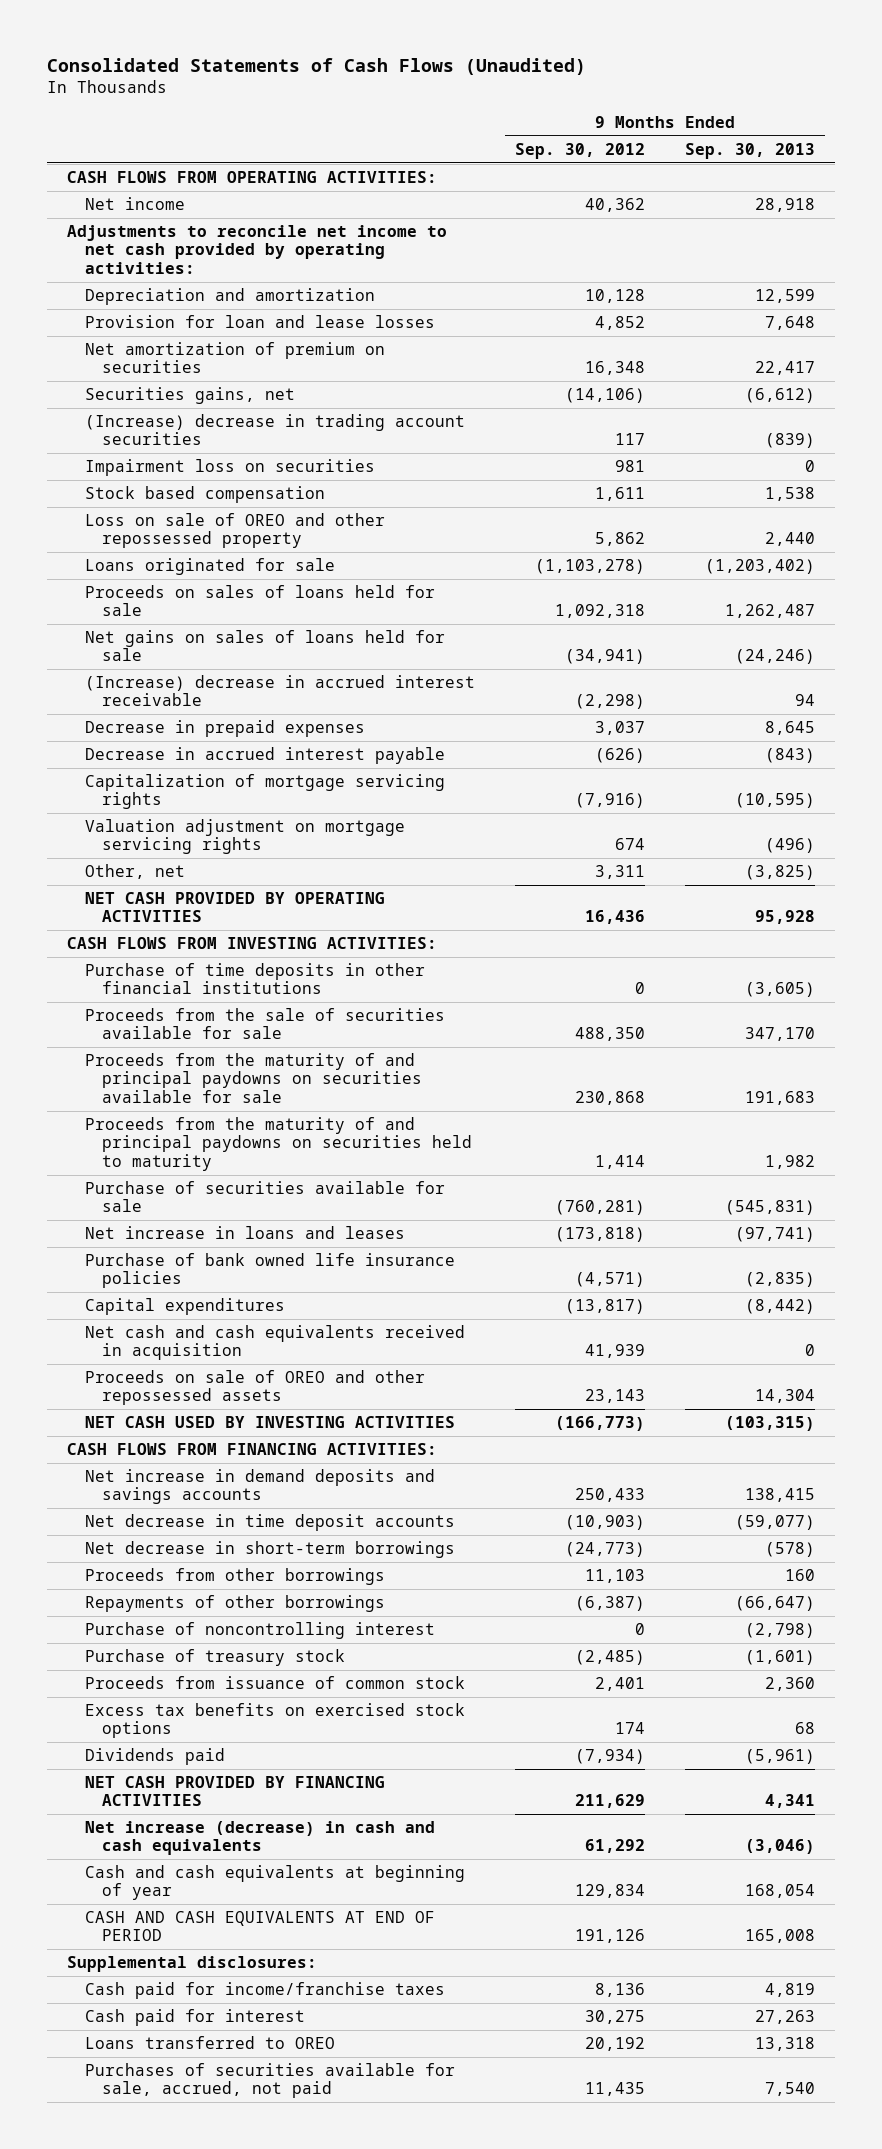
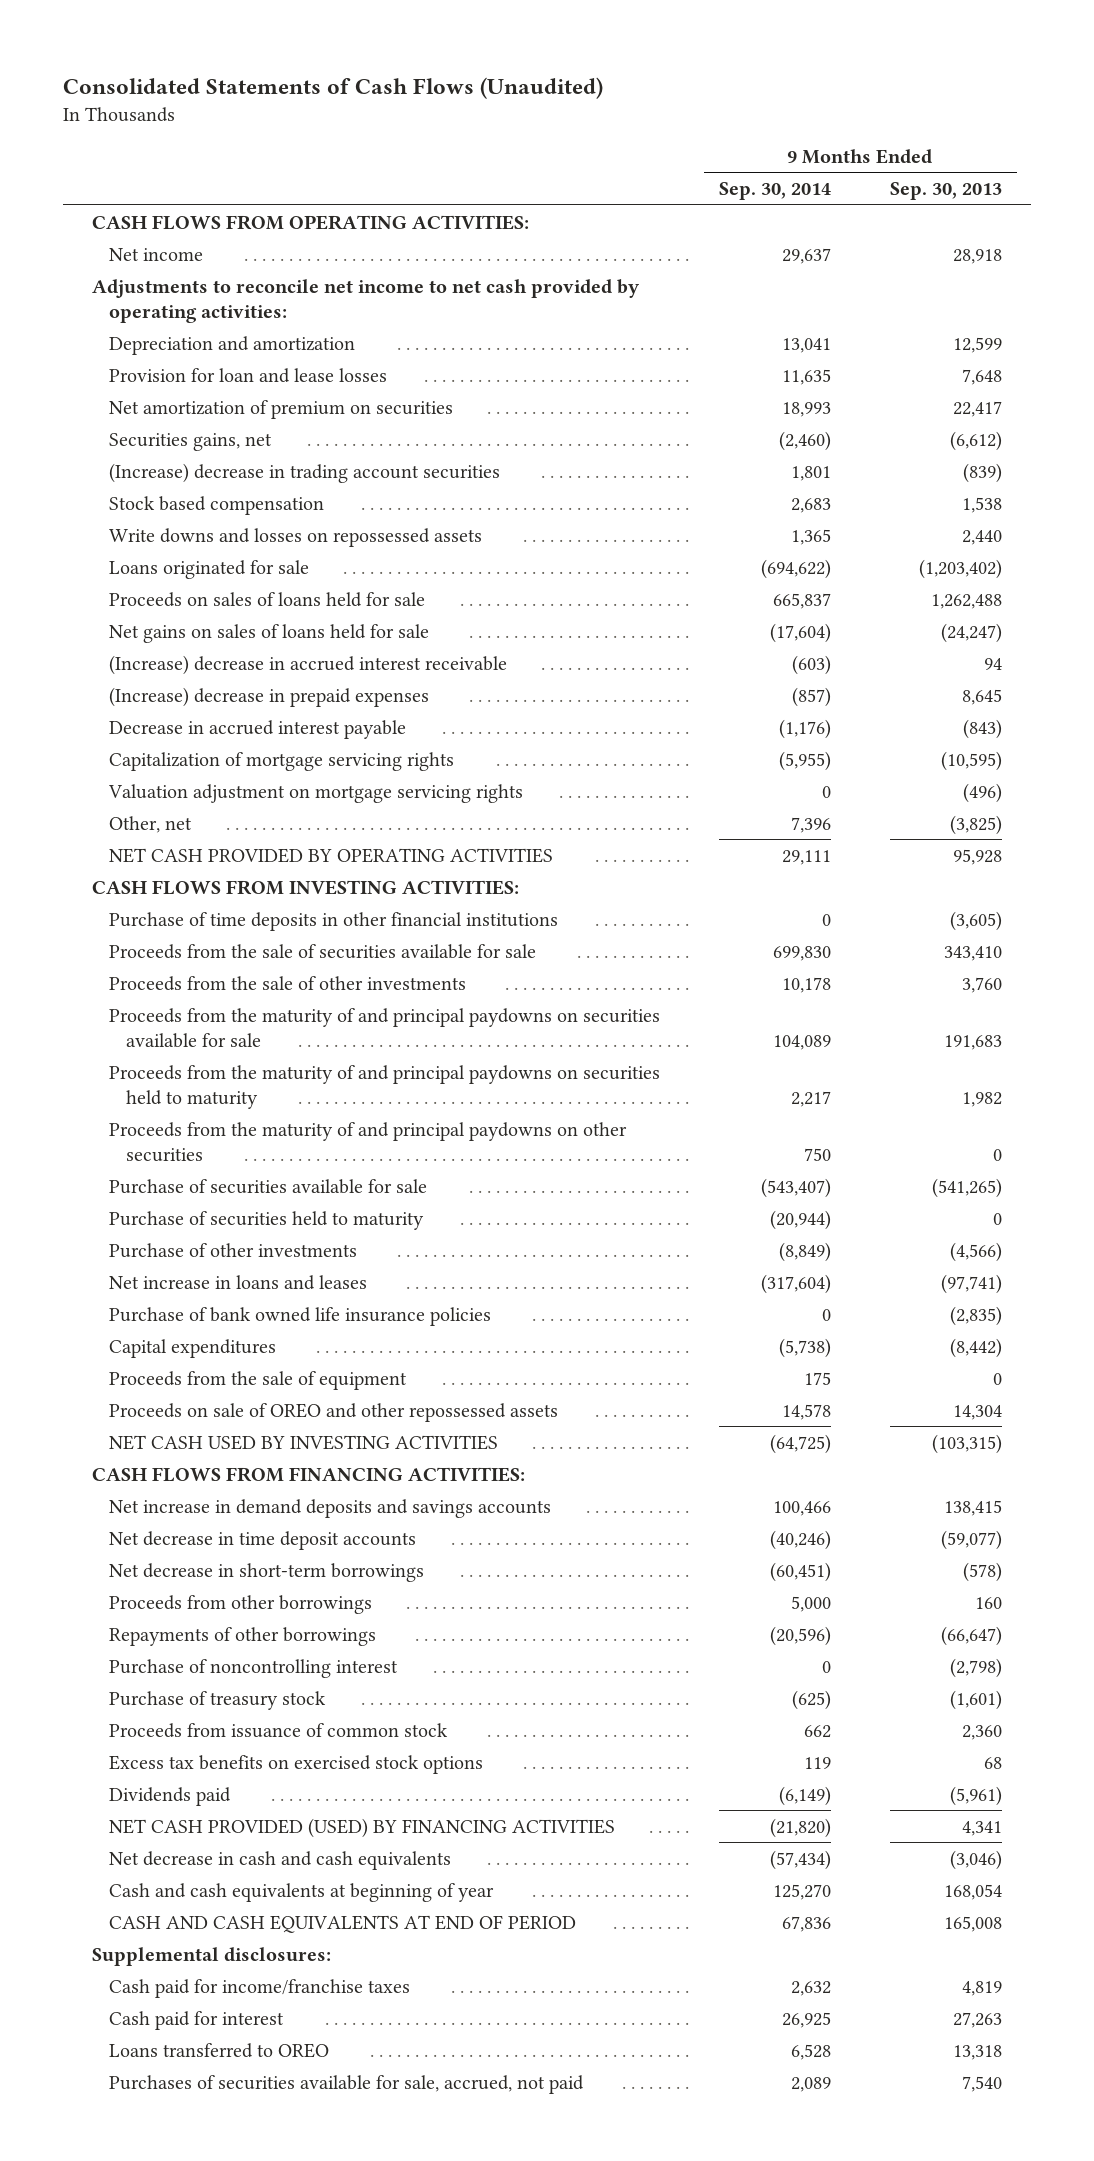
[514,142,645,159] Sep. 30, 2012 -> none
none -> [718,182,831,201] Sep. 30, 2014
[84,459,375,477] Impairment loss on securities -> none
[84,513,385,549] Loss on sale of OREO and other repossessed property -> [109,527,483,547] Write downs and losses on repossessed assets
[724,604,815,619] 1,262,487 -> [930,593,1002,609] 1,262,488
[734,649,815,665] (24,246) -> [940,622,1002,643] (24,247)
[84,720,365,738] Decrease in prepaid expenses -> [109,686,430,707] (Increase) decrease in prepaid expenses
[744,1027,815,1042] 347,170 -> [943,945,1002,961] 343,410
none -> [109,975,467,991] Proceeds from the sale of other investments
none -> [109,1121,628,1162] Proceeds from the maturity of and principal paydowns on other securities
[724,1200,815,1216] (545,831) -> [931,1177,1002,1198] (541,265)
none -> [109,1210,425,1230] Purchase of securities held to maturity
none -> [109,1242,358,1258] Purchase of other investments
[84,1325,465,1361] Net cash and cash equivalents received in acquisition -> none
none -> [109,1370,408,1390] Proceeds from the sale of equipment
[84,1776,385,1807] NET CASH PROVIDED BY FINANCING ACTIVITIES -> [109,1817,616,1838] NET CASH PROVIDED (USED) BY FINANCING ACTIVITIES
[84,1821,435,1856] Net increase (decrease) in cash and cash equivalents -> [109,1850,452,1870] Net decrease in cash and cash equivalents

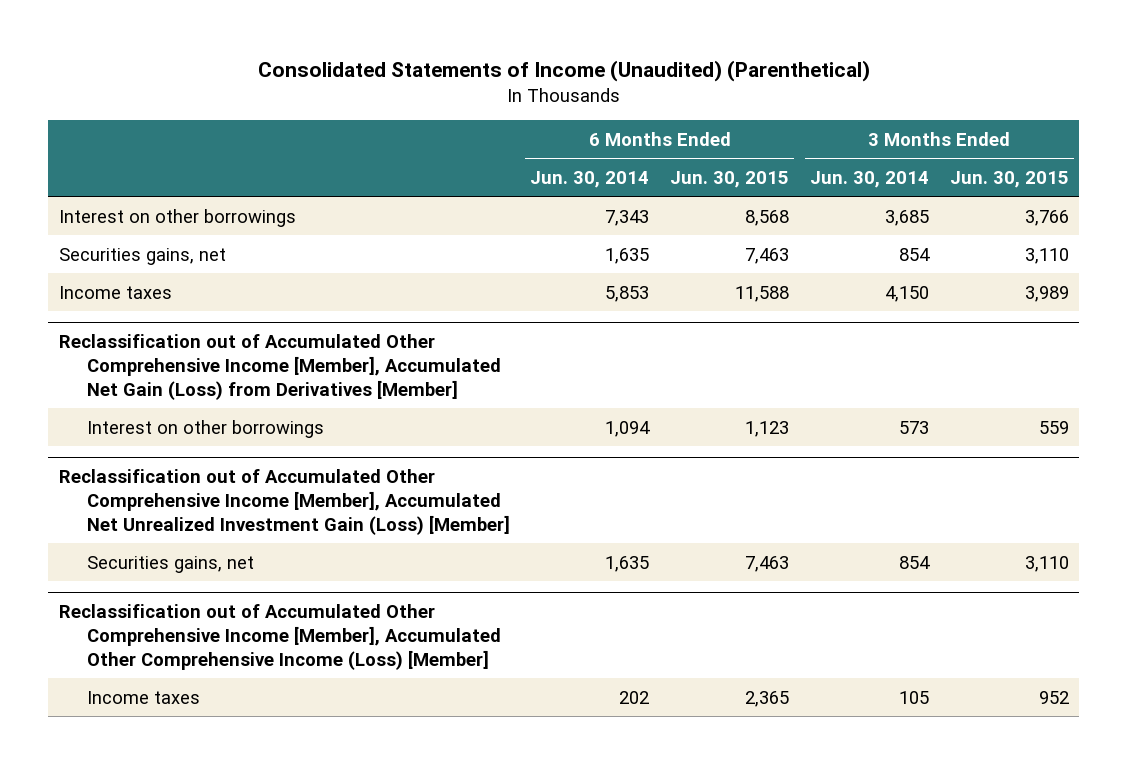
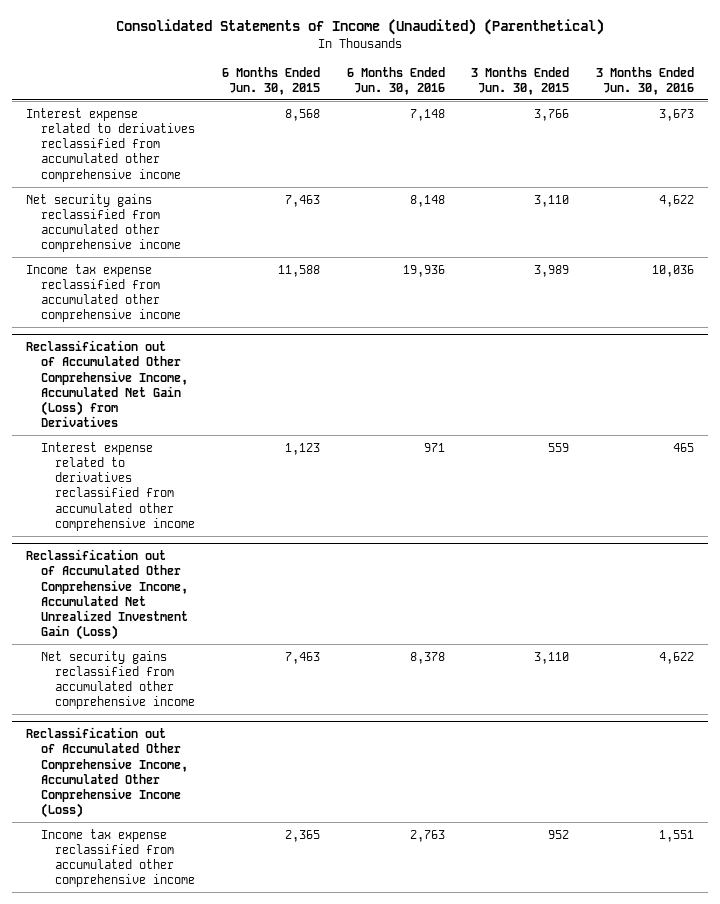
[530,170,650,188] Jun. 30, 2014 -> none
[809,170,929,188] Jun. 30, 2014 -> none
none -> [346,66,445,95] 6 Months Ended Jun. 30, 2016
none -> [596,66,695,95] 3 Months Ended Jun. 30, 2016
[58,208,296,227] Interest on other borrowings -> [25,107,195,182] Interest expense related to derivatives reclassified from accumulated other comprehensive income
[58,247,226,265] Securities gains, net -> [25,193,181,253] Net security gains reclassified from accumulated other comprehensive income
[58,285,172,299] Income taxes -> [25,263,181,323] Income tax expense reclassified from accumulated other comprehensive income
[58,334,501,400] Reclassification out of Accumulated Other Comprehensive Income [Member], Accumulated Net Gain (Loss) from Derivatives [Member] -> [25,340,188,428] Reclassification out of Accumulated Other Comprehensive Income, Accumulated Net Gain (Loss) from Derivatives
[86,419,324,438] Interest on other borrowings -> [40,441,196,531] Interest expense related to derivatives reclassified from accumulated other comprehensive income
[58,469,510,535] Reclassification out of Accumulated Other Comprehensive Income [Member], Accumulated Net Unrealized Investment Gain (Loss) [Member] -> [25,549,188,641] Reclassification out of Accumulated Other Comprehensive Income, Accumulated Net Unrealized Investment Gain (Loss)
[86,555,254,573] Securities gains, net -> [40,650,196,710] Net security gains reclassified from accumulated other comprehensive income
[58,604,501,670] Reclassification out of Accumulated Other Comprehensive Income [Member], Accumulated Other Comprehensive Income (Loss) [Member] -> [25,727,188,819] Reclassification out of Accumulated Other Comprehensive Income, Accumulated Other Comprehensive Income (Loss)
[86,690,200,704] Income taxes -> [40,828,196,888] Income tax expense reclassified from accumulated other comprehensive income

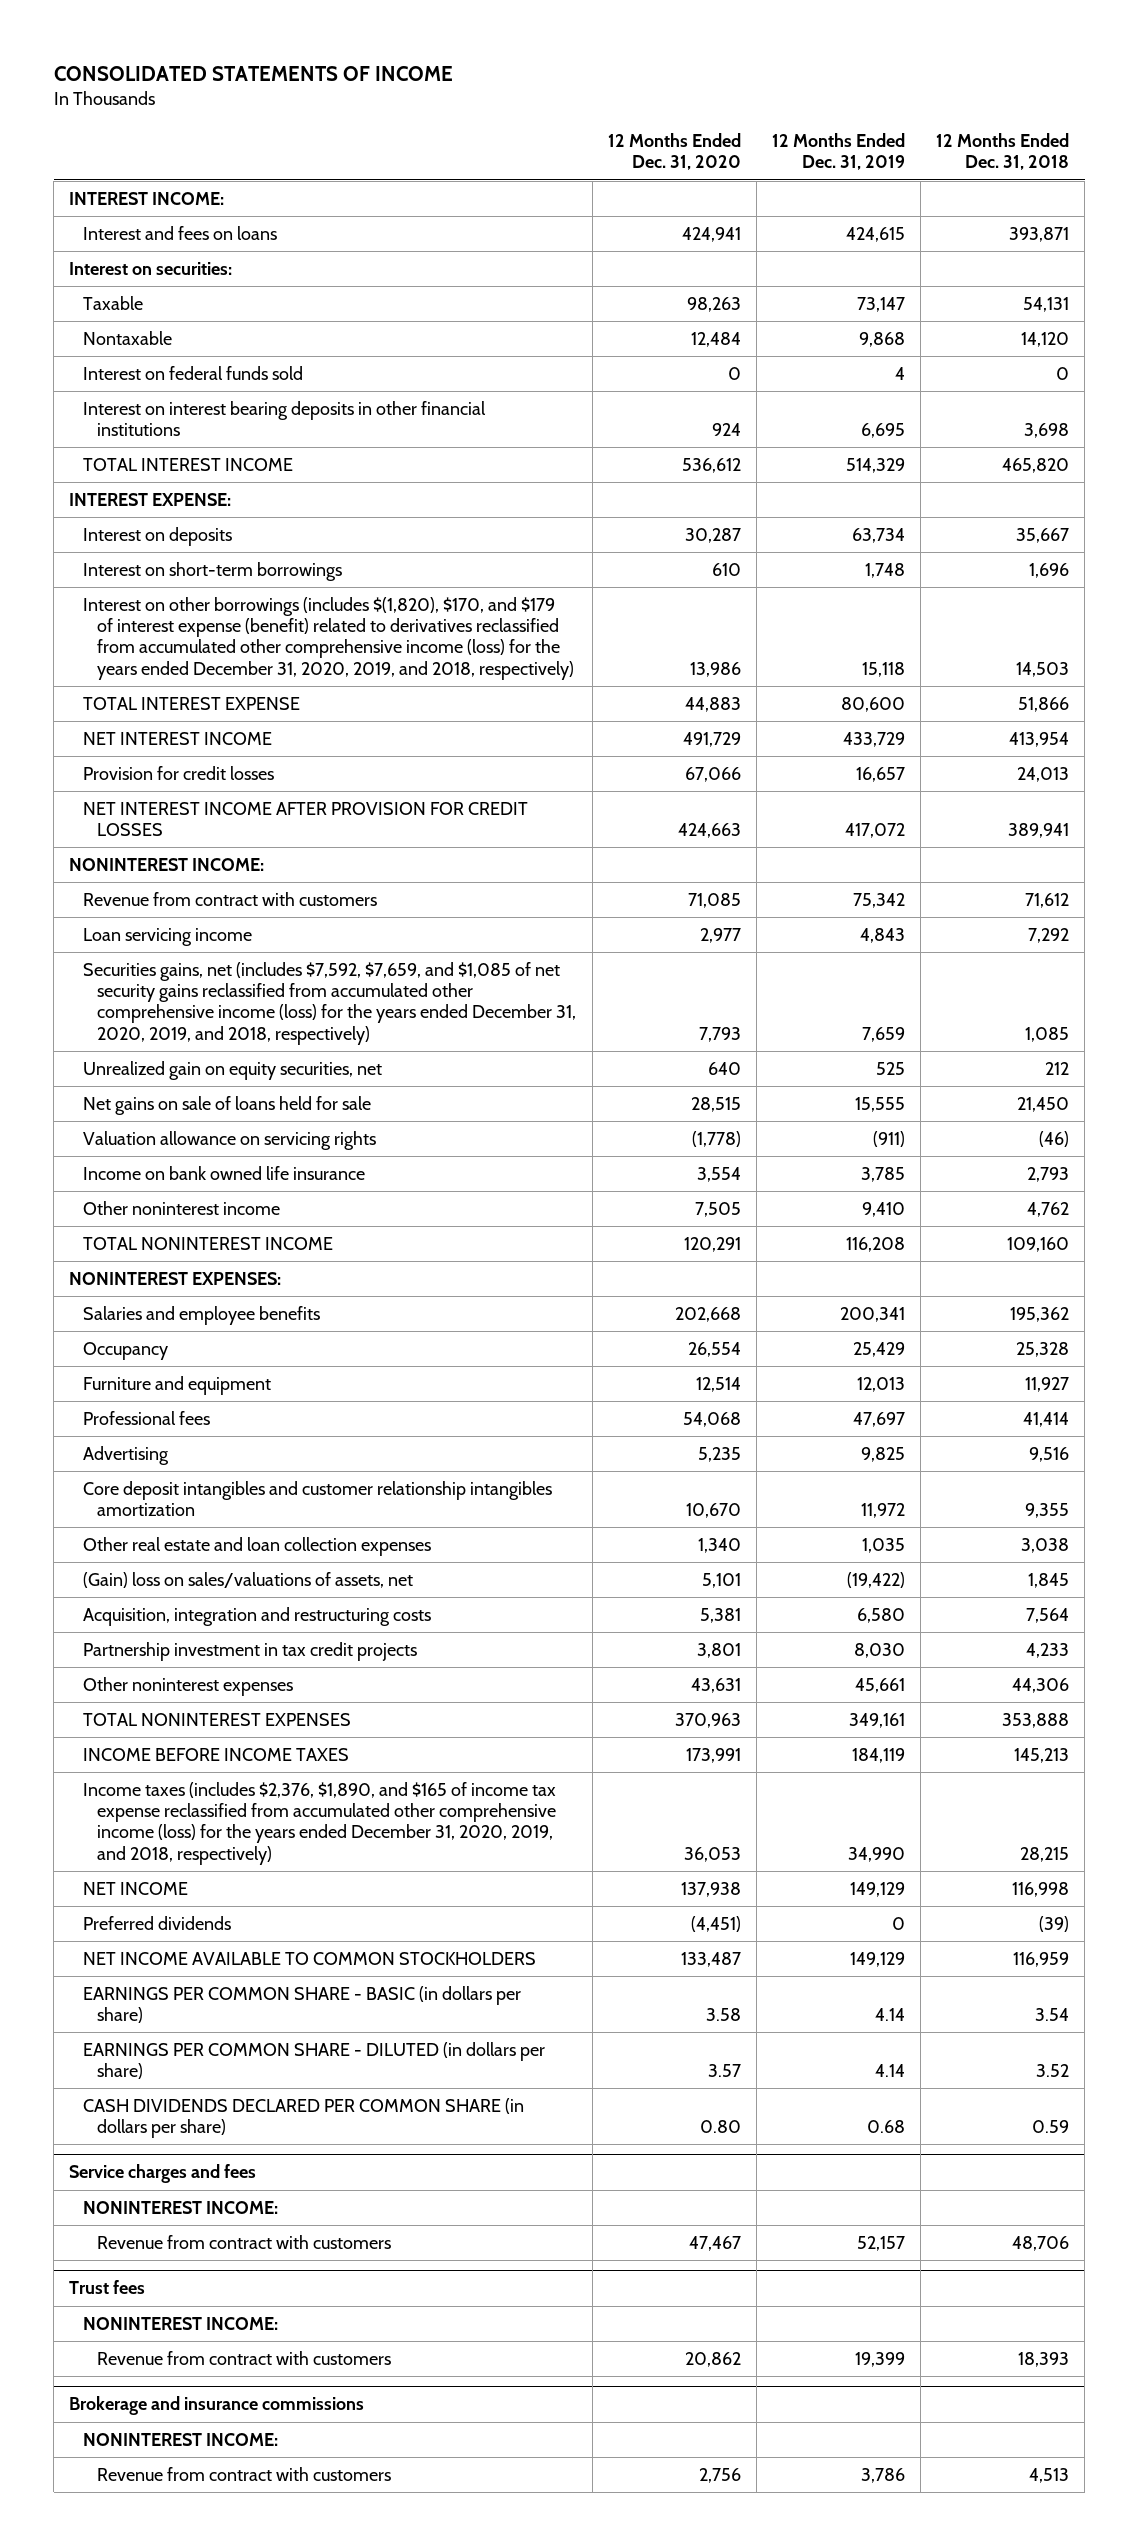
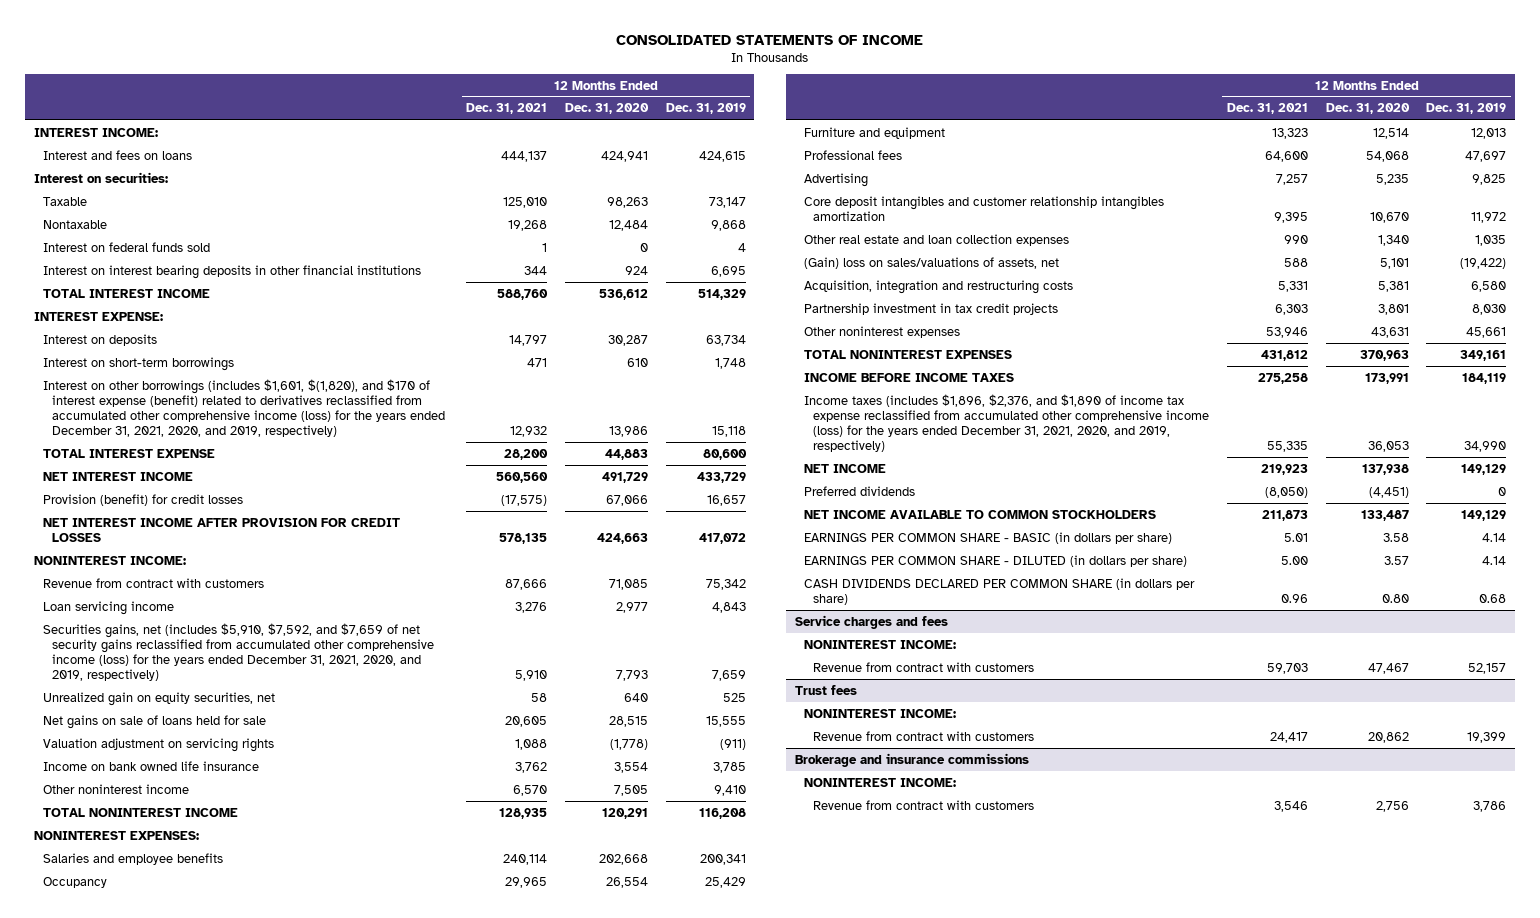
[936,132,1070,171] 12 Months Ended Dec. 31, 2018 -> none
none -> [466,103,548,115] Dec. 31, 2021
[83,596,575,680] Interest on other borrowings (includes $(1,820), $170, and $179 of interest expense (benefit) related to derivatives reclassified from accumulated other comprehensive income (loss) for the years ended December 31, 2020, 2019, and 2018, respectively) -> [43,378,446,438] Interest on other borrowings (includes $1,601, $(1,820), and $170 of interest expense (benefit) related to derivatives reclassified from accumulated other comprehensive income (loss) for the years ended December 31, 2021, 2020, and 2019, respectively)
[83,765,275,780] Provision for credit losses -> [43,493,244,506] Provision (benefit) for credit losses
[83,961,577,1045] Securities gains, net (includes $7,592, $7,659, and $1,085 of net security gains reclassified from accumulated other comprehensive income (loss) for the years ended December 31, 2020, 2019, and 2018, respectively) -> [43,622,435,682] Securities gains, net (includes $5,910, $7,592, and $7,659 of net security gains reclassified from accumulated other comprehensive income (loss) for the years ended December 31, 2021, 2020, and 2019, respectively)
[83,1130,377,1150] Valuation allowance on servicing rights -> [43,737,275,752] Valuation adjustment on servicing rights
[83,1781,557,1865] Income taxes (includes $2,376, $1,890, and $165 of income tax expense reclassified from accumulated other comprehensive income (loss) for the years ended December 31, 2020, 2019, and 2018, respectively) -> [803,393,1210,453] Income taxes (includes $1,896, $2,376, and $1,890 of income tax expense reclassified from accumulated other comprehensive income (loss) for the years ended December 31, 2021, 2020, and 2019, respectively)

